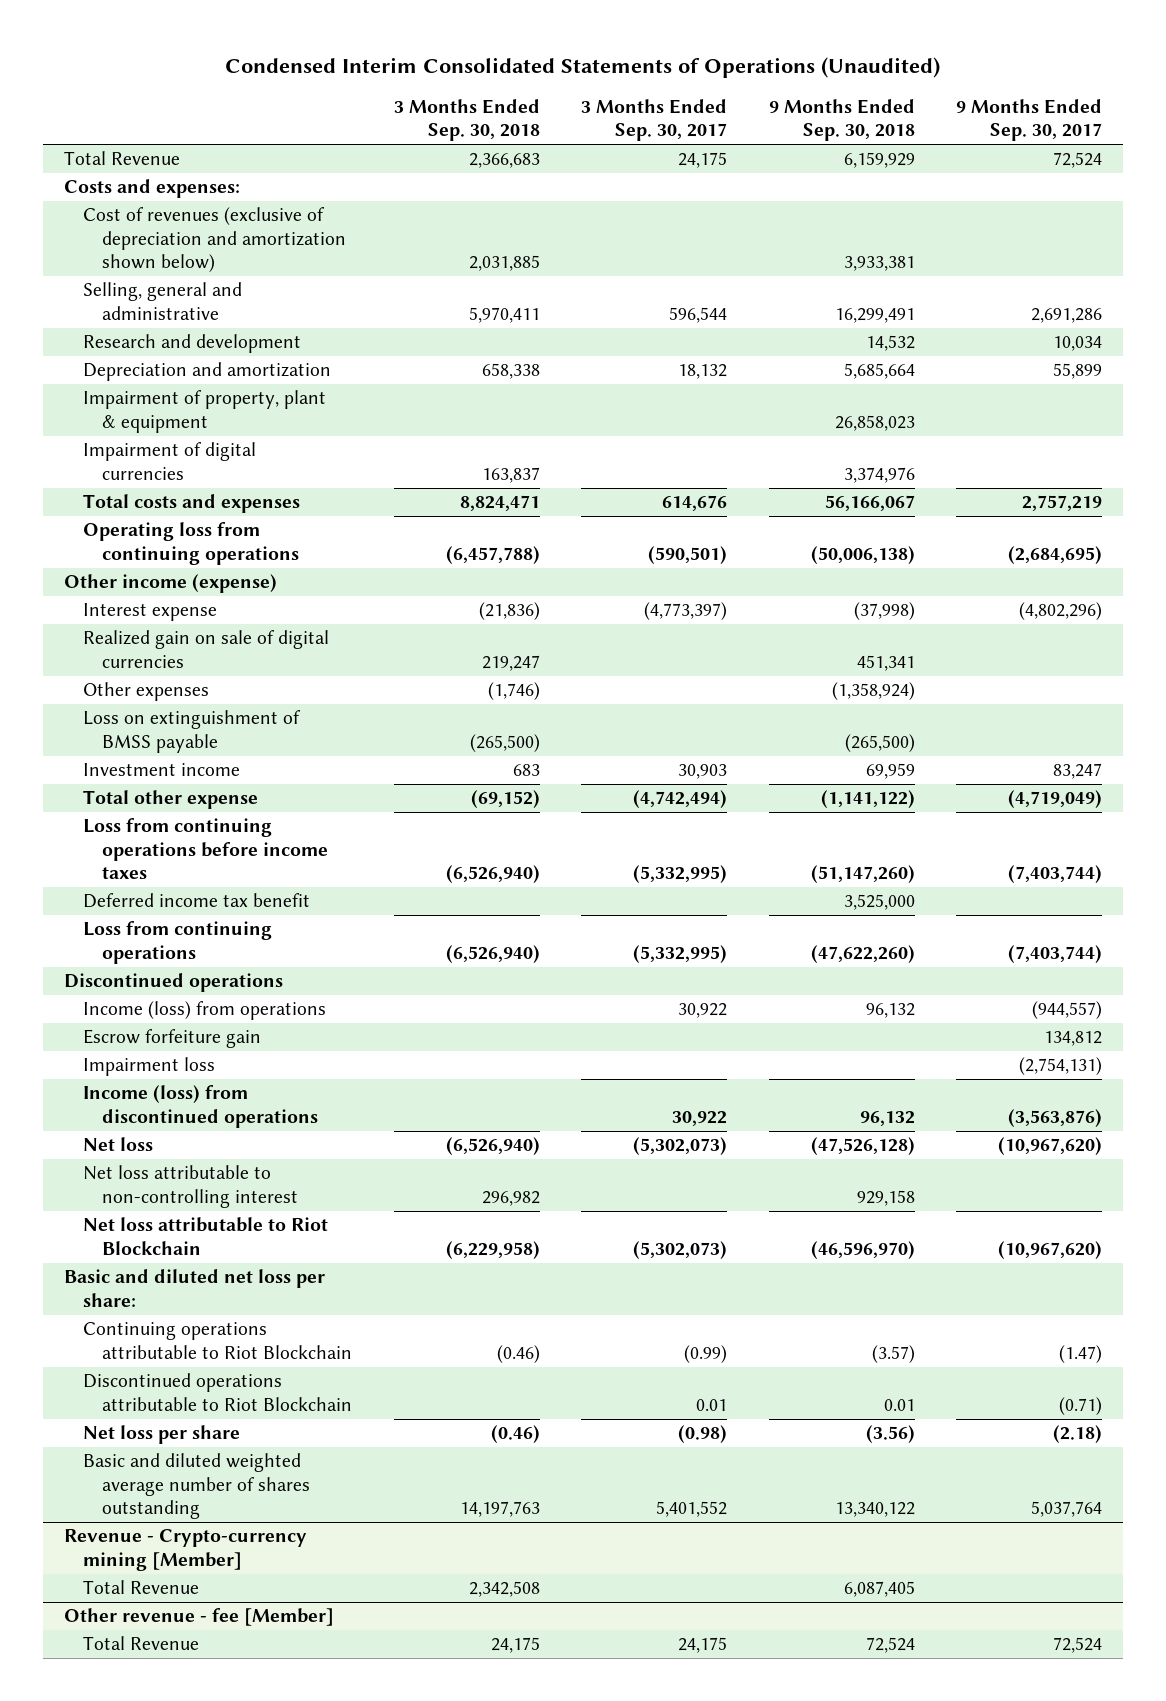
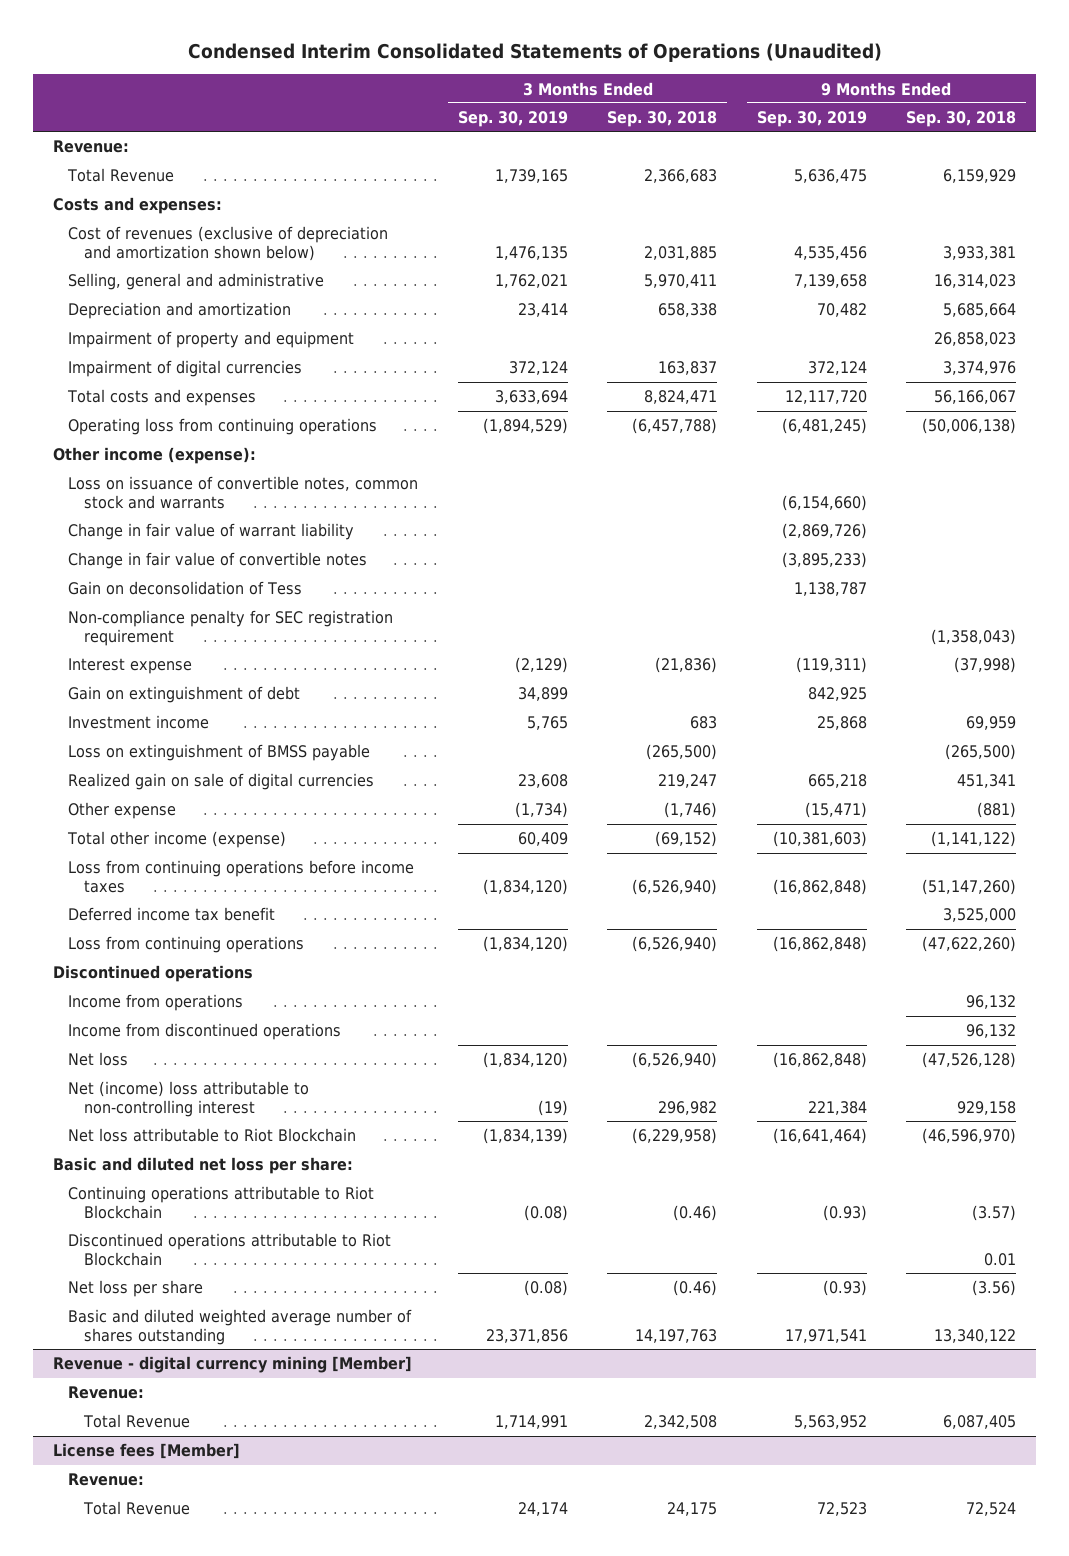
[581,98,728,142] 3 Months Ended Sep. 30, 2017 -> none
[955,98,1102,142] 9 Months Ended Sep. 30, 2017 -> none
none -> [457,111,568,128] Sep. 30, 2019
none -> [756,111,867,128] Sep. 30, 2019
none -> [53,140,130,154] Revenue:
[83,334,302,354] Research and development -> none
[834,307,915,323] 16,299,491 -> [933,274,1016,289] 16,314,023
[83,390,327,433] Impairment of property, plant & equipment -> [68,331,355,349] Impairment of property and equipment
[63,574,277,594] Other income (expense) -> [53,447,257,465] Other income (expense):
none -> [68,476,419,509] Loss on issuance of convertible notes, common stock and warrants
none -> [68,523,355,541] Change in fair value of warrant liability
none -> [68,552,368,570] Change in fair value of convertible notes
none -> [68,581,303,596] Gain on deconsolidation of Tess
none -> [68,610,394,646] Non-compliance penalty for SEC registration requirement
[83,682,210,702] Other expenses -> none
none -> [68,686,301,704] Gain on extinguishment of debt
[83,710,302,753] Loss on extinguishment of BMSS payable -> [68,744,371,762] Loss on extinguishment of BMSS payable
[83,630,330,668] Realized gain on sale of digital currencies -> [68,773,375,791] Realized gain on sale of digital currencies
none -> [68,802,177,820] Other expense
[83,790,259,810] Total other expense -> [67,831,287,849] Total other income (expense)
[83,1029,262,1049] Escrow forfeiture gain -> none
[83,1057,216,1077] Impairment loss -> none
[83,1001,327,1021] Income (loss) from operations -> [68,994,244,1012] Income from operations
[83,1085,319,1128] Income (loss) from discontinued operations -> [68,1023,342,1041] Income from discontinued operations
[83,1165,299,1208] Net loss attributable to non-controlling interest -> [68,1081,310,1117] Net (income) loss attributable to non-controlling interest
[63,1529,307,1571] Revenue - Crypto-currency mining [Member] -> [53,1356,413,1374] Revenue - digital currency mining [Member]
none -> [68,1386,145,1400] Revenue:
[63,1608,334,1627] Other revenue - fee [Member] -> [53,1443,241,1460] License fees [Member]
none -> [68,1473,145,1487] Revenue:

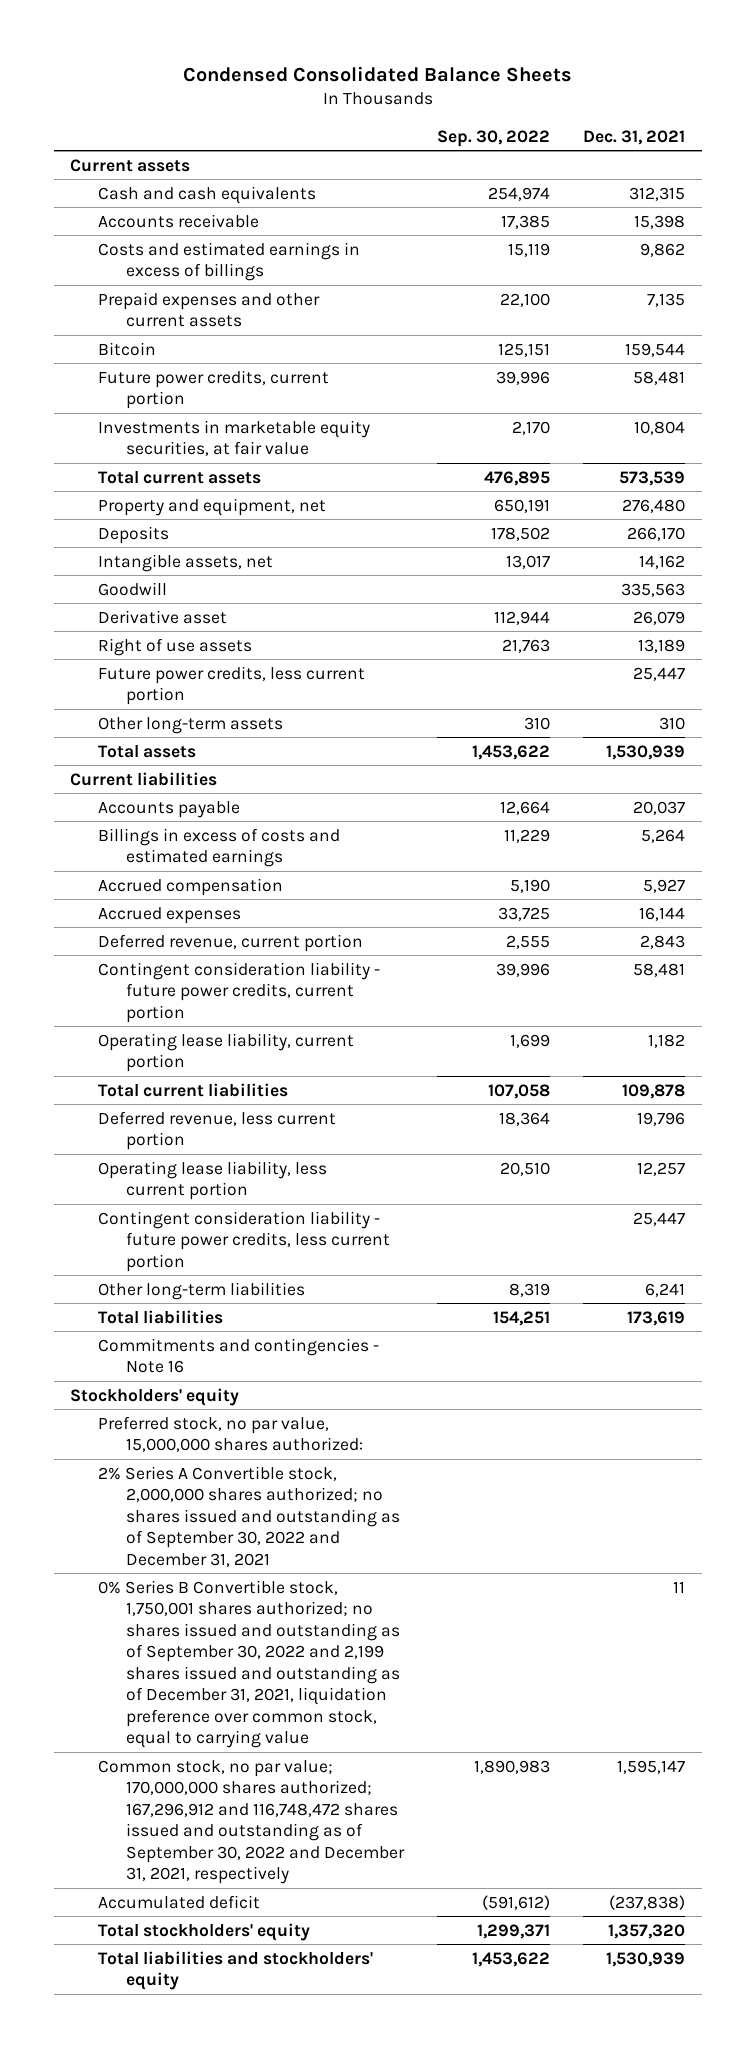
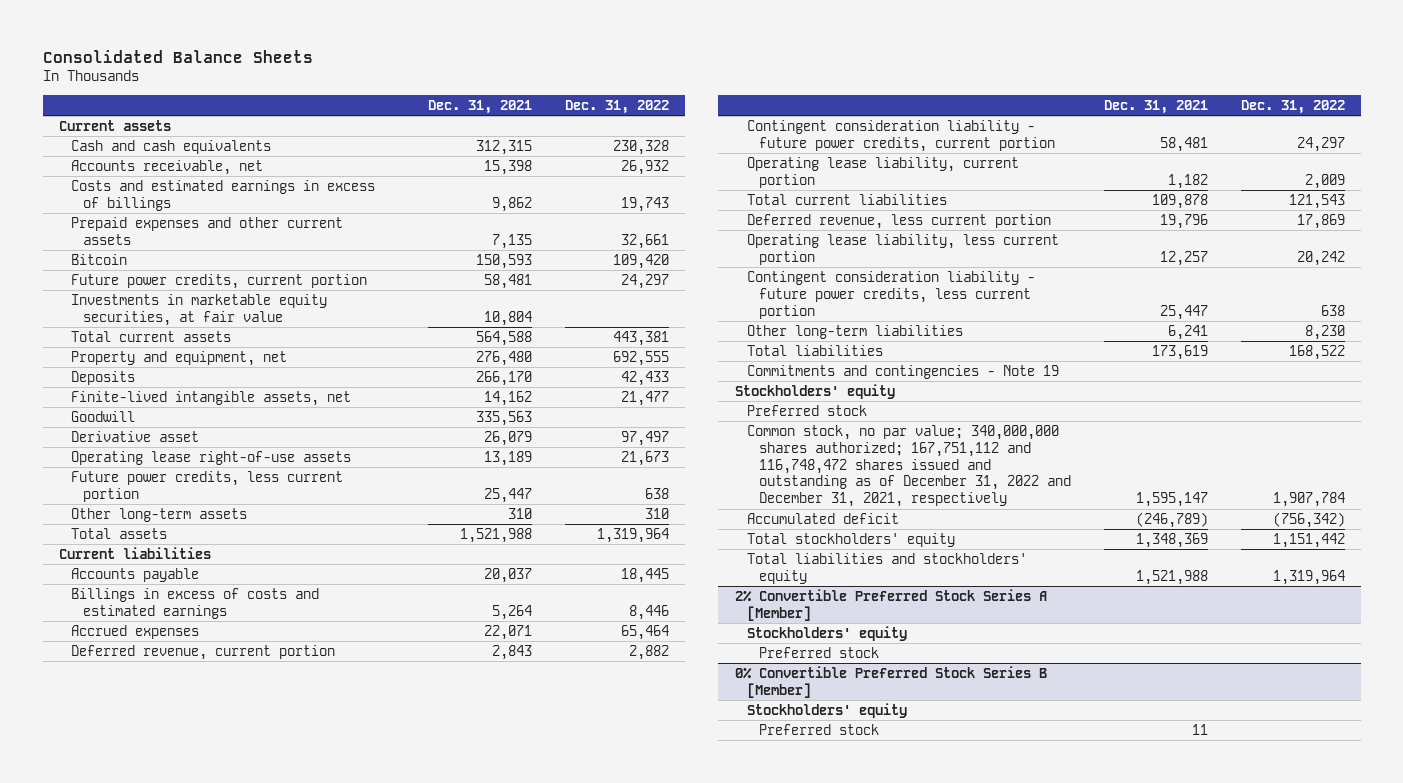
[182,65,572,82] Condensed Consolidated Balance Sheets -> [42,50,313,64] Consolidated Balance Sheets
[437,129,551,147] Sep. 30, 2022 -> none
none -> [564,99,669,114] Dec. 31, 2022
[98,213,260,228] Accounts receivable -> [71,159,264,175] Accounts receivable, net
[625,342,686,357] 159,544 -> [476,253,533,269] 150,593
[619,470,686,486] 573,539 -> [476,330,533,346] 564,588
[98,553,274,572] Intangible assets, net -> [71,390,352,406] Finite-lived intangible assets, net
[98,637,253,656] Right of use assets -> [71,450,352,465] Operating lease right-of-use assets
[606,744,686,760] 1,530,939 -> [460,527,533,543] 1,521,988
[98,877,284,896] Accrued compensation -> none
[639,906,686,921] 16,144 -> [484,624,533,640] 22,071
[98,1337,380,1374] Commitments and contingencies - Note 16 -> [747,364,1060,379] Commitments and contingencies - Note 19
[98,1465,401,1567] 2% Series A Convertible stock, 2,000,000 shares authorized; no shares issued and outstanding as of September 30, 2022 and December 31, 2021 -> none
[98,1579,401,1749] 0% Series B Convertible stock, 1,750,001 shares authorized; no shares issued and outstanding as of September 30, 2022 and 2,199 shares issued and outstanding as of December 31, 2021, liquidation preference over common stock, equal to carrying value -> none
[98,1415,364,1453] Preferred stock, no par value, 15,000,000 shares authorized: -> [747,404,868,416] Preferred stock
[98,1759,406,1885] Common stock, no par value; 170,000,000 shares authorized; 167,296,912 and 116,748,472 shares issued and outstanding as of September 30, 2022 and December 31, 2021, respectively -> [747,424,1072,508] Common stock, no par value; 340,000,000 shares authorized; 167,751,112 and 116,748,472 shares issued and outstanding as of December 31, 2022 and December 31, 2021, respectively
[609,1894,686,1910] (237,838) -> [1135,511,1208,528] (246,789)
[608,1923,686,1939] 1,357,320 -> [1135,532,1208,548] 1,348,369
[606,1951,686,1967] 1,530,939 -> [1135,569,1208,585] 1,521,988
none -> [734,588,1047,621] 2% Convertible Preferred Stock Series A [Member]
none -> [747,625,908,641] Stockholders' equity
none -> [759,646,880,658] Preferred stock
none -> [734,665,1047,698] 0% Convertible Preferred Stock Series B [Member]
none -> [747,702,908,718] Stockholders' equity
none -> [759,723,880,735] Preferred stock

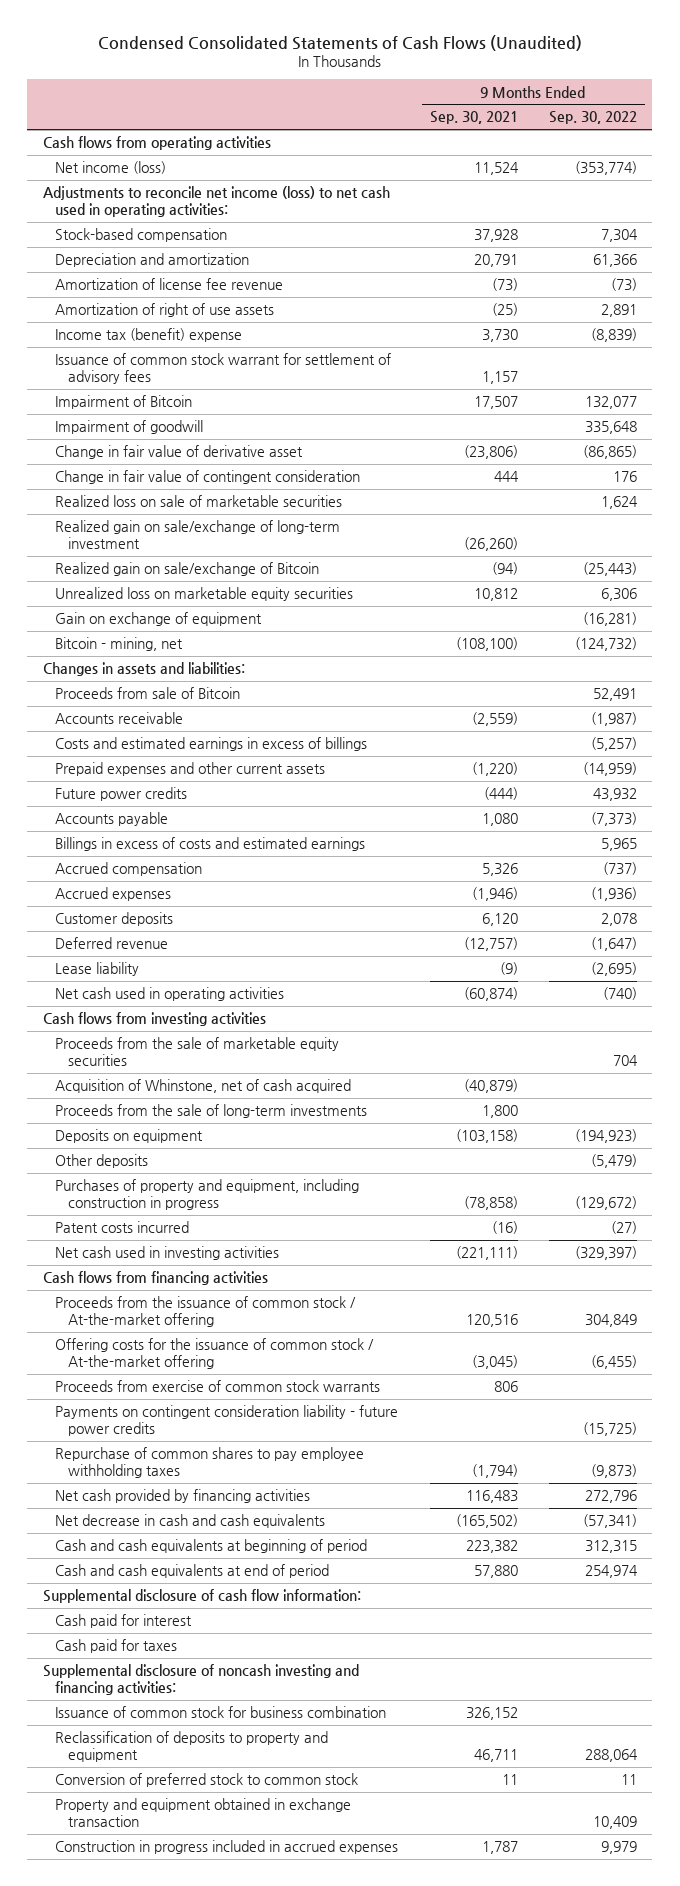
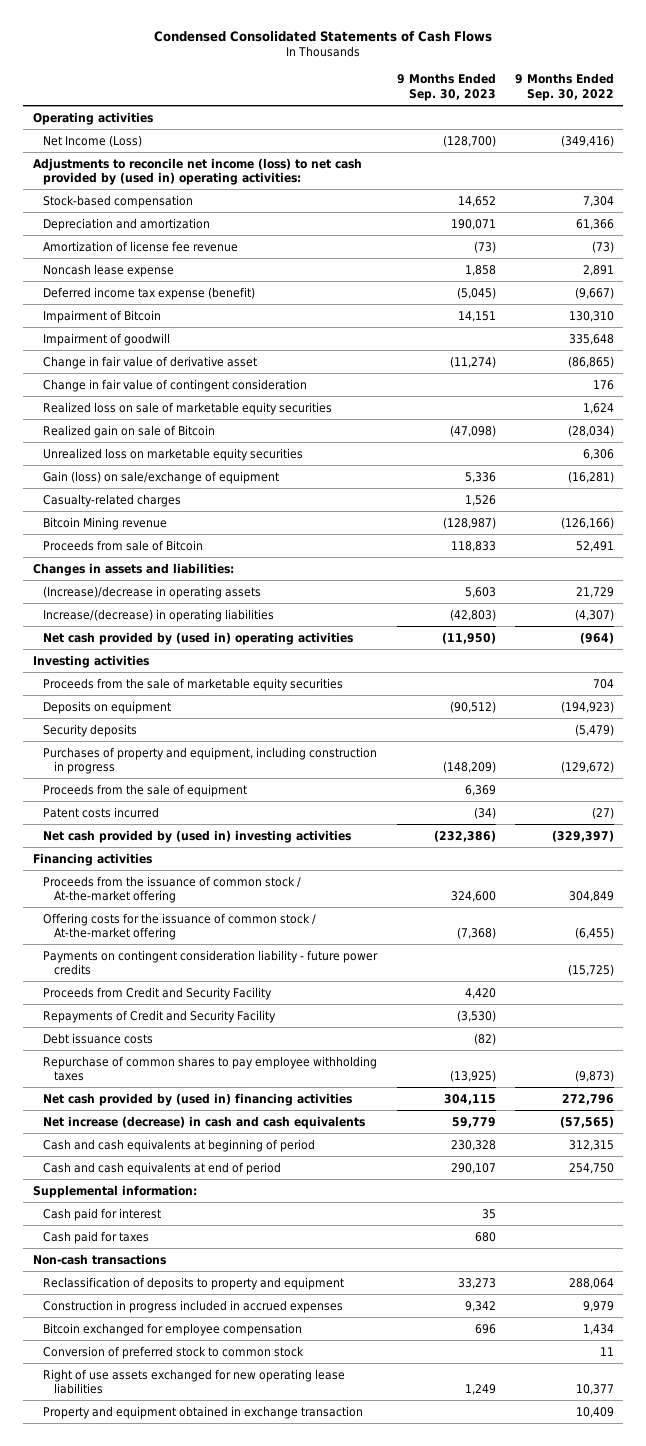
[97,35,582,52] Condensed Consolidated Statements of Cash Flows (Unaudited) -> [154,30,493,42] Condensed Consolidated Statements of Cash Flows
[429,111,518,125] Sep. 30, 2021 -> none
none -> [396,73,496,101] 9 Months Ended Sep. 30, 2023
[42,136,271,151] Cash flows from operating activities -> [32,111,153,125] Operating activities
[55,161,167,175] Net income (loss) -> [43,134,143,147] Net Income (Loss)
[574,161,637,176] (353,774) -> [560,134,614,147] (349,416)
[42,186,390,218] Adjustments to reconcile net income (loss) to net cash used in operating activities: -> [32,157,362,186] Adjustments to reconcile net income (loss) to net cash provided by (used in) operating activities:
[55,353,392,385] Issuance of common stock warrant for settlement of advisory fees -> none
[55,303,275,318] Amortization of right of use assets -> [43,263,175,277] Noncash lease expense
[55,328,243,343] Income tax (benefit) expense -> [43,286,256,300] Deferred income tax expense (benefit)
[590,328,637,343] (8,839) -> [574,286,614,299] (9,667)
[584,396,637,410] 132,077 -> [568,310,614,322] 130,310
[55,520,341,550] Realized gain on sale/exchange of long-term investment -> none
[55,495,343,508] Realized loss on sale of marketable securities -> [43,401,333,415] Realized loss on sale of marketable equity securities
[55,562,320,577] Realized gain on sale/exchange of Bitcoin -> [43,424,216,438] Realized gain on sale of Bitcoin
[582,562,637,577] (25,443) -> [567,424,614,437] (28,034)
[55,612,263,627] Gain on exchange of equipment -> [43,470,280,484] Gain (loss) on sale/exchange of equipment
none -> [43,493,182,507] Casualty-related charges
[55,637,184,652] Bitcoin - mining, net -> [43,516,168,530] Bitcoin Mining revenue
[574,637,637,652] (124,732) -> [560,516,614,529] (126,166)
[55,712,184,725] Accounts receivable -> none
[55,737,368,752] Costs and estimated earnings in excess of billings -> none
[55,762,326,777] Prepaid expenses and other current assets -> none
[55,787,188,802] Future power credits -> none
[55,812,169,827] Accounts payable -> none
[55,837,366,852] Billings in excess of costs and estimated earnings -> none
[55,862,203,877] Accrued compensation -> none
[55,887,172,902] Accrued expenses -> none
[55,912,174,927] Customer deposits -> none
[55,937,169,950] Deferred revenue -> none
[55,962,140,977] Lease liability -> none
[42,662,245,677] Changes in assets and liabilities: -> [32,562,234,576] Changes in assets and liabilities:
none -> [43,585,262,599] (Increase)/decrease in operating assets
none -> [43,608,275,622] Increase/(decrease) in operating liabilities
[55,987,285,1002] Net cash used in operating activities -> [43,631,354,645] Net cash provided by (used in) operating activities
[602,987,637,1001] (740) -> [579,631,614,644] (964)
[42,1012,266,1027] Cash flows from investing activities -> [32,654,149,668] Investing activities
[55,1079,352,1094] Acquisition of Whinstone, net of cash acquired -> none
[55,1104,368,1119] Proceeds from the sale of long-term investments -> none
[55,1154,149,1169] Other deposits -> [43,723,138,737] Security deposits
none -> [43,783,248,797] Proceeds from the sale of equipment
[55,1246,280,1261] Net cash used in investing activities -> [43,829,352,843] Net cash provided by (used in) investing activities
[42,1271,268,1286] Cash flows from financing activities -> [32,852,152,866] Financing activities
[55,1380,381,1393] Proceeds from exercise of common stock warrants -> none
none -> [43,986,273,1000] Proceeds from Credit and Security Facility
none -> [43,1009,277,1023] Repayments of Credit and Security Facility
none -> [43,1032,154,1044] Debt issuance costs
[55,1489,311,1504] Net cash provided by financing activities -> [43,1092,353,1106] Net cash provided by (used in) financing activities
[55,1514,326,1529] Net decrease in cash and cash equivalents -> [43,1115,366,1129] Net increase (decrease) in cash and cash equivalents
[582,1514,637,1529] (57,341) -> [559,1115,614,1128] (57,565)
[584,1565,638,1579] 254,974 -> [568,1162,614,1174] 254,750
[42,1589,361,1604] Supplemental disclosure of cash flow information: -> [32,1184,197,1198] Supplemental information:
[55,1706,387,1719] Issuance of common stock for business combination -> none
[42,1664,359,1696] Supplemental disclosure of noncash investing and financing activities: -> [32,1253,166,1265] Non-cash transactions
[55,1840,399,1855] Construction in progress included in accrued expenses -> [43,1299,344,1313] Construction in progress included in accrued expenses
none -> [43,1322,303,1336] Bitcoin exchanged for employee compensation
none -> [43,1368,346,1395] Right of use assets exchanged for new operating lease liabilities

